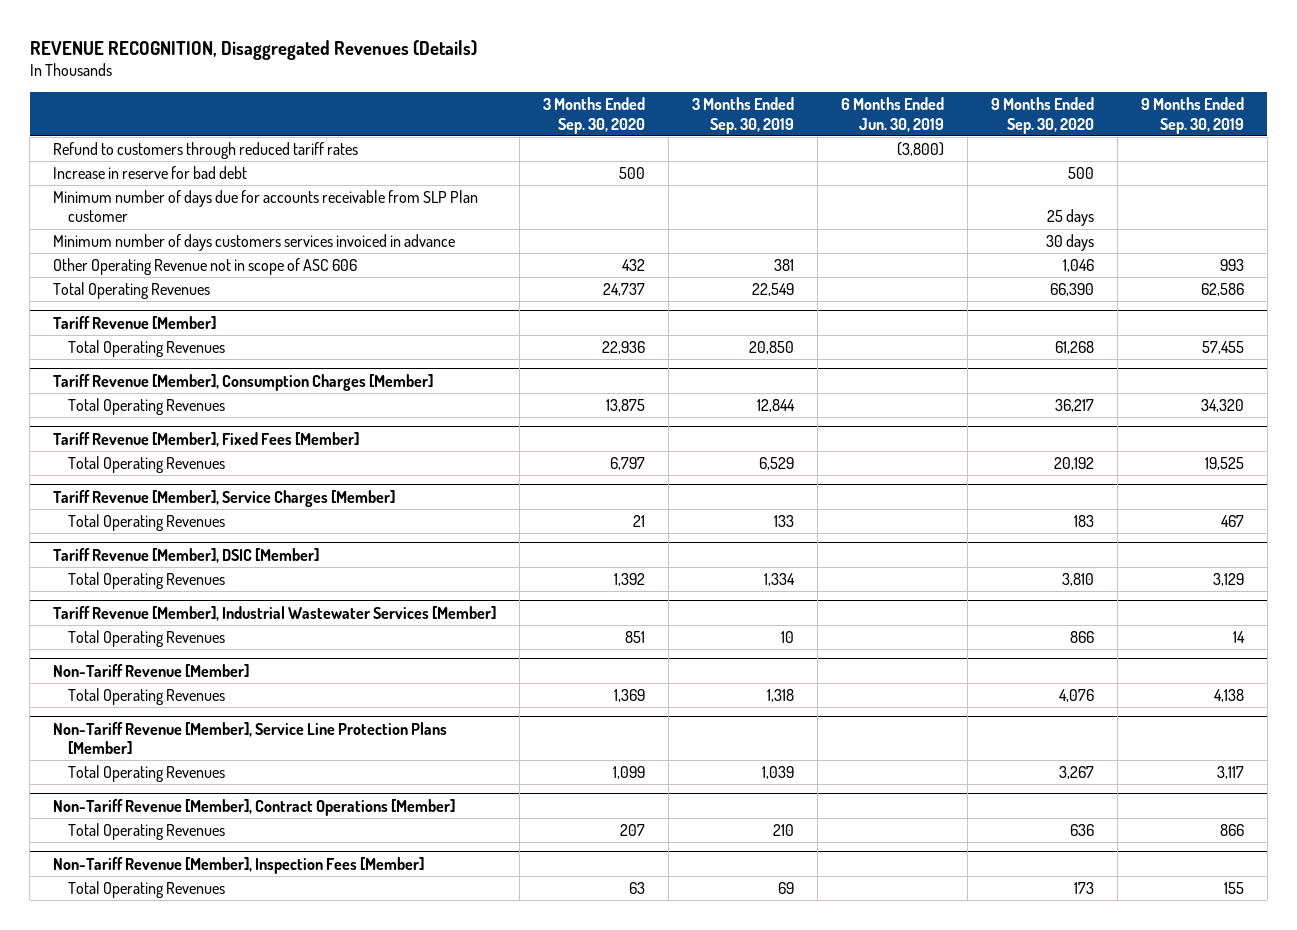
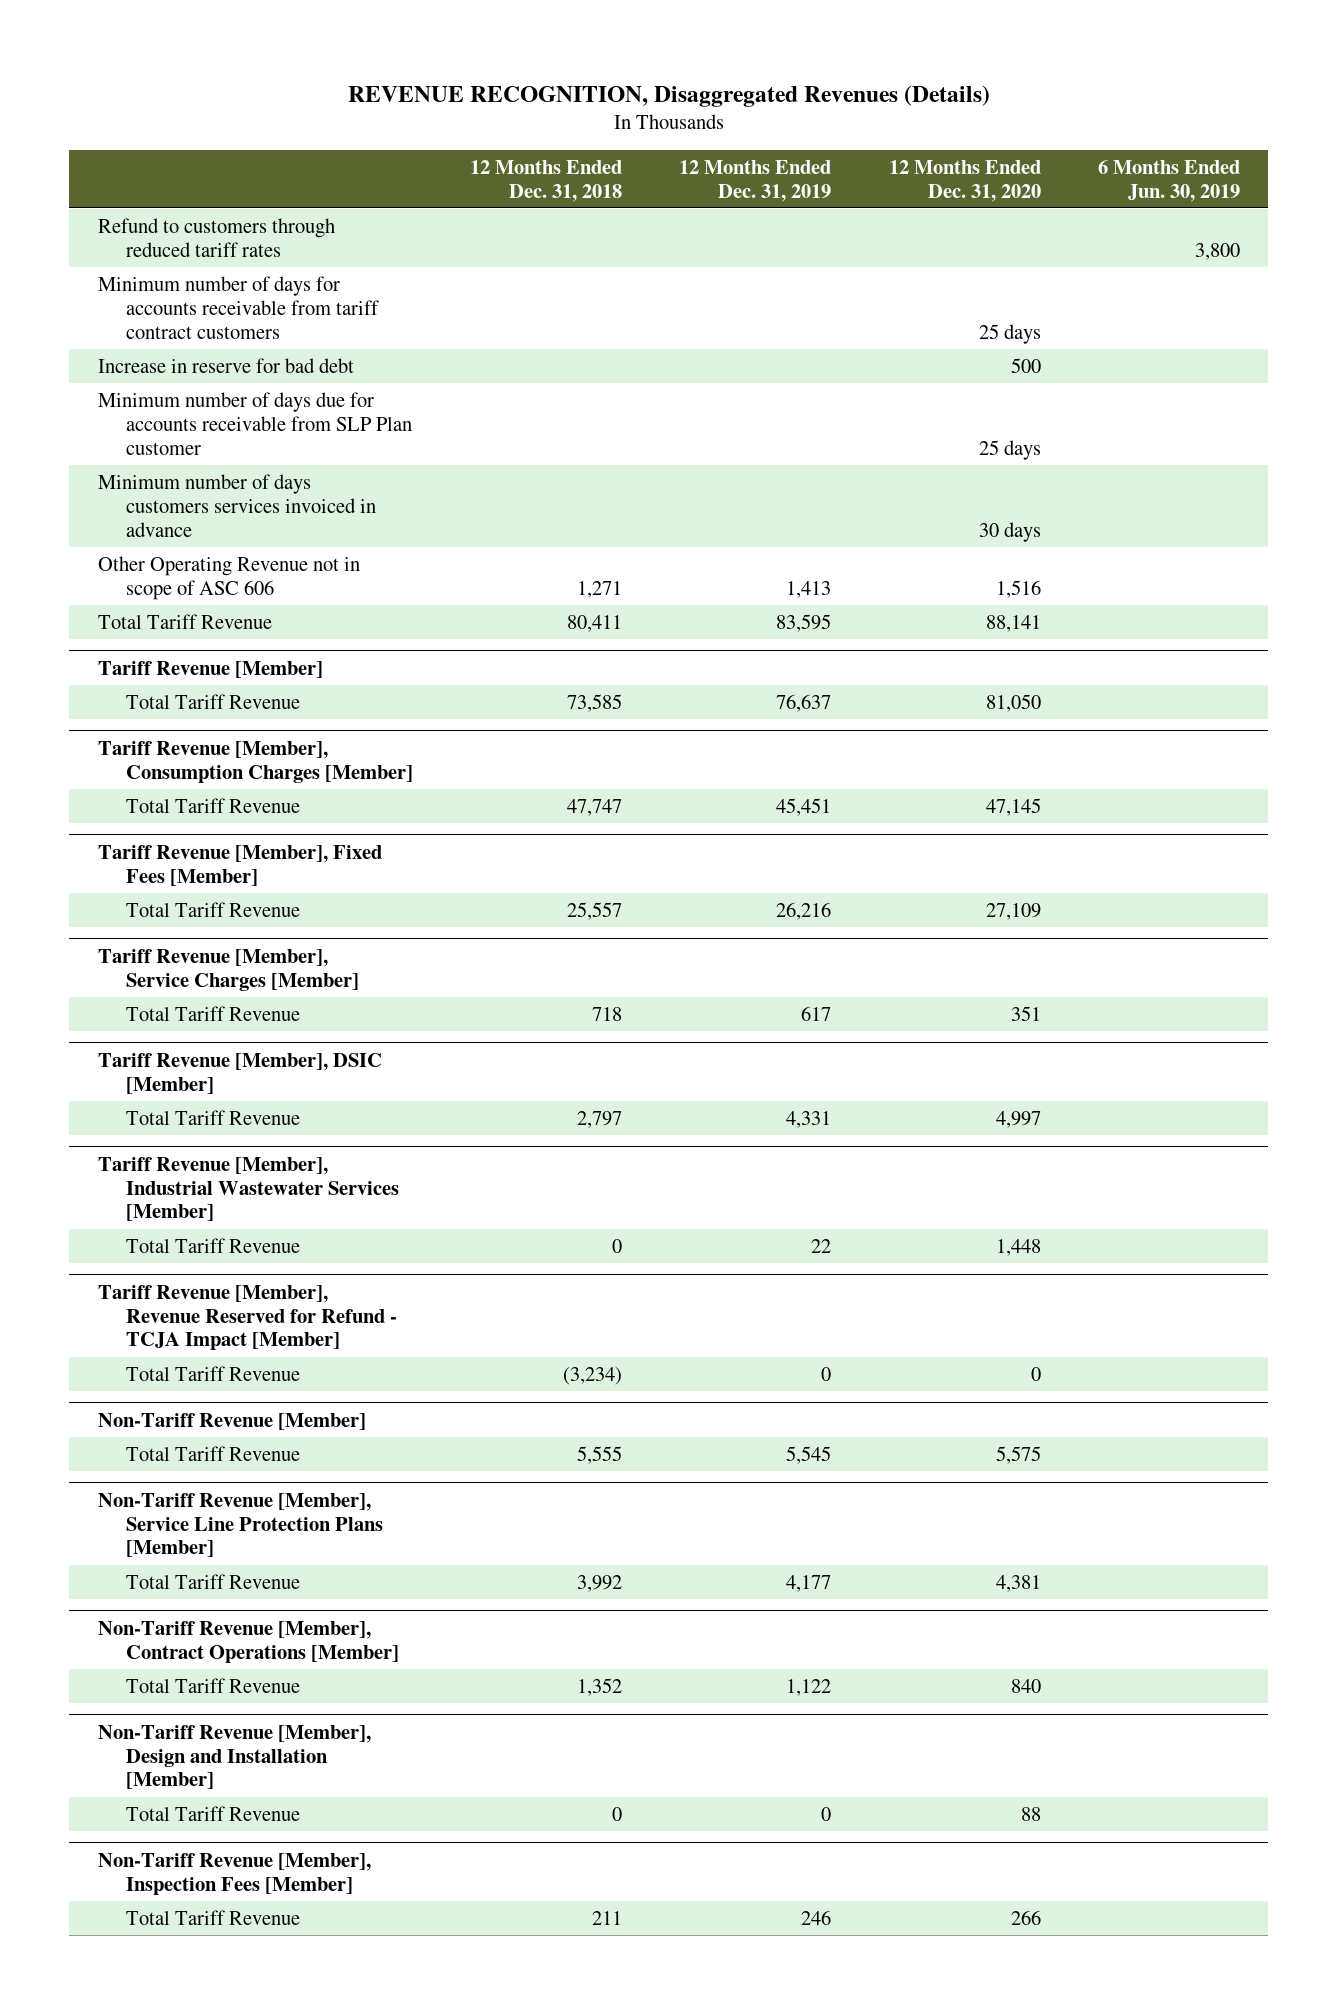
[543,97,646,134] 3 Months Ended Sep. 30, 2020 -> none
[692,97,795,134] 3 Months Ended Sep. 30, 2019 -> none
[990,97,1094,134] 9 Months Ended Sep. 30, 2020 -> none
[1140,97,1244,134] 9 Months Ended Sep. 30, 2019 -> none
none -> [470,159,623,202] 12 Months Ended Dec. 31, 2018
none -> [679,159,832,202] 12 Months Ended Dec. 31, 2019
none -> [888,159,1041,202] 12 Months Ended Dec. 31, 2020
[896,141,944,156] (3,800) -> [1194,242,1240,260] 3,800
none -> [98,275,380,339] Minimum number of days for accounts receivable from tariff contract customers
[53,281,211,299] Total Operating Revenues -> [98,613,273,629] Total Tariff Revenue
[67,339,225,357] Total Operating Revenues -> [126,693,301,709] Total Tariff Revenue
[67,397,225,415] Total Operating Revenues -> [126,797,301,813] Total Tariff Revenue
[67,455,225,473] Total Operating Revenues -> [126,901,301,917] Total Tariff Revenue
[67,513,225,531] Total Operating Revenues -> [126,1005,301,1021] Total Tariff Revenue
[67,571,225,589] Total Operating Revenues -> [126,1109,301,1125] Total Tariff Revenue
[67,629,225,647] Total Operating Revenues -> [126,1237,301,1253] Total Tariff Revenue
none -> [98,1284,398,1351] Tariff Revenue [Member], Revenue Reserved for Refund - TCJA Impact [Member]
none -> [126,1365,301,1381] Total Tariff Revenue
[67,687,225,705] Total Operating Revenues -> [126,1445,301,1461] Total Tariff Revenue
[67,764,225,782] Total Operating Revenues -> [126,1573,301,1589] Total Tariff Revenue
[67,822,225,840] Total Operating Revenues -> [126,1677,301,1693] Total Tariff Revenue
none -> [98,1724,372,1790] Non-Tariff Revenue [Member], Design and Installation [Member]
none -> [126,1805,301,1821] Total Tariff Revenue
[67,880,225,898] Total Operating Revenues -> [126,1909,301,1925] Total Tariff Revenue

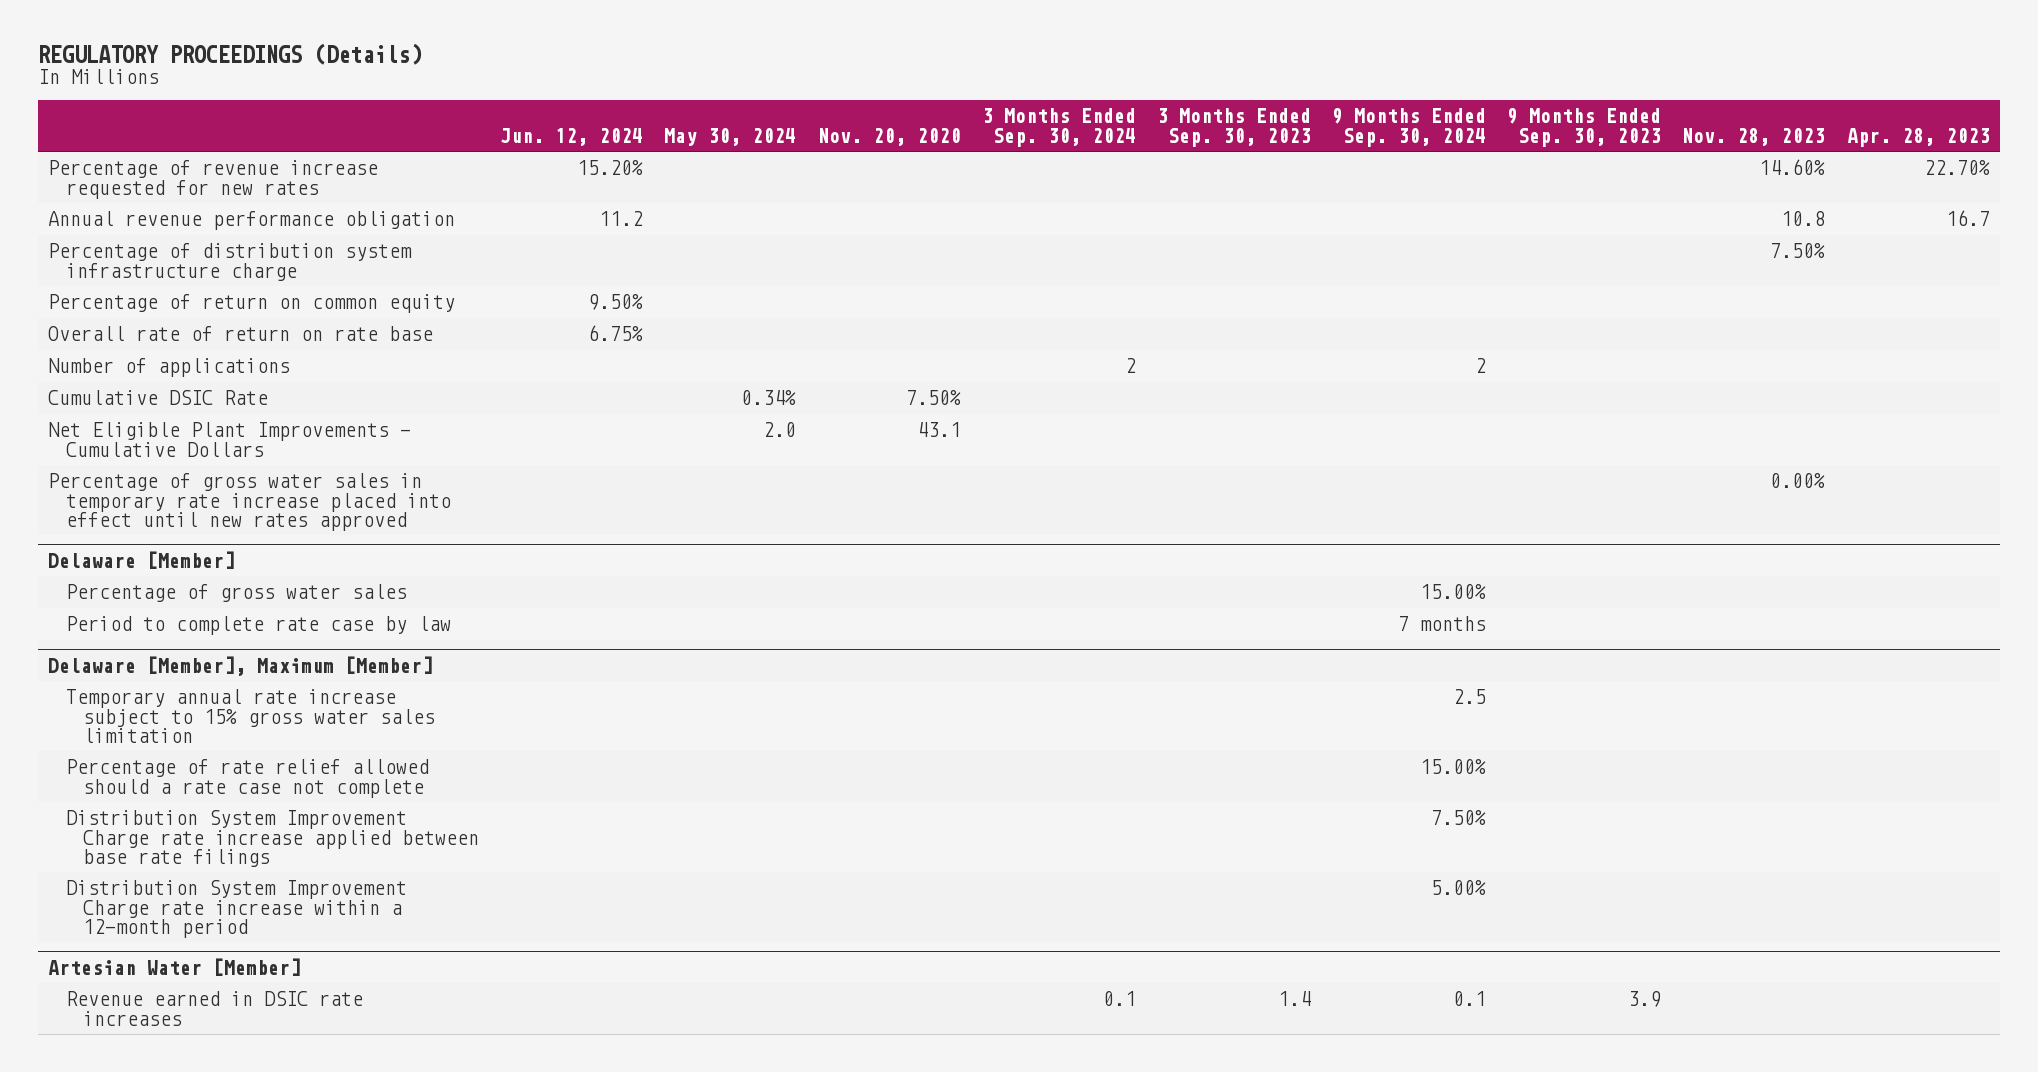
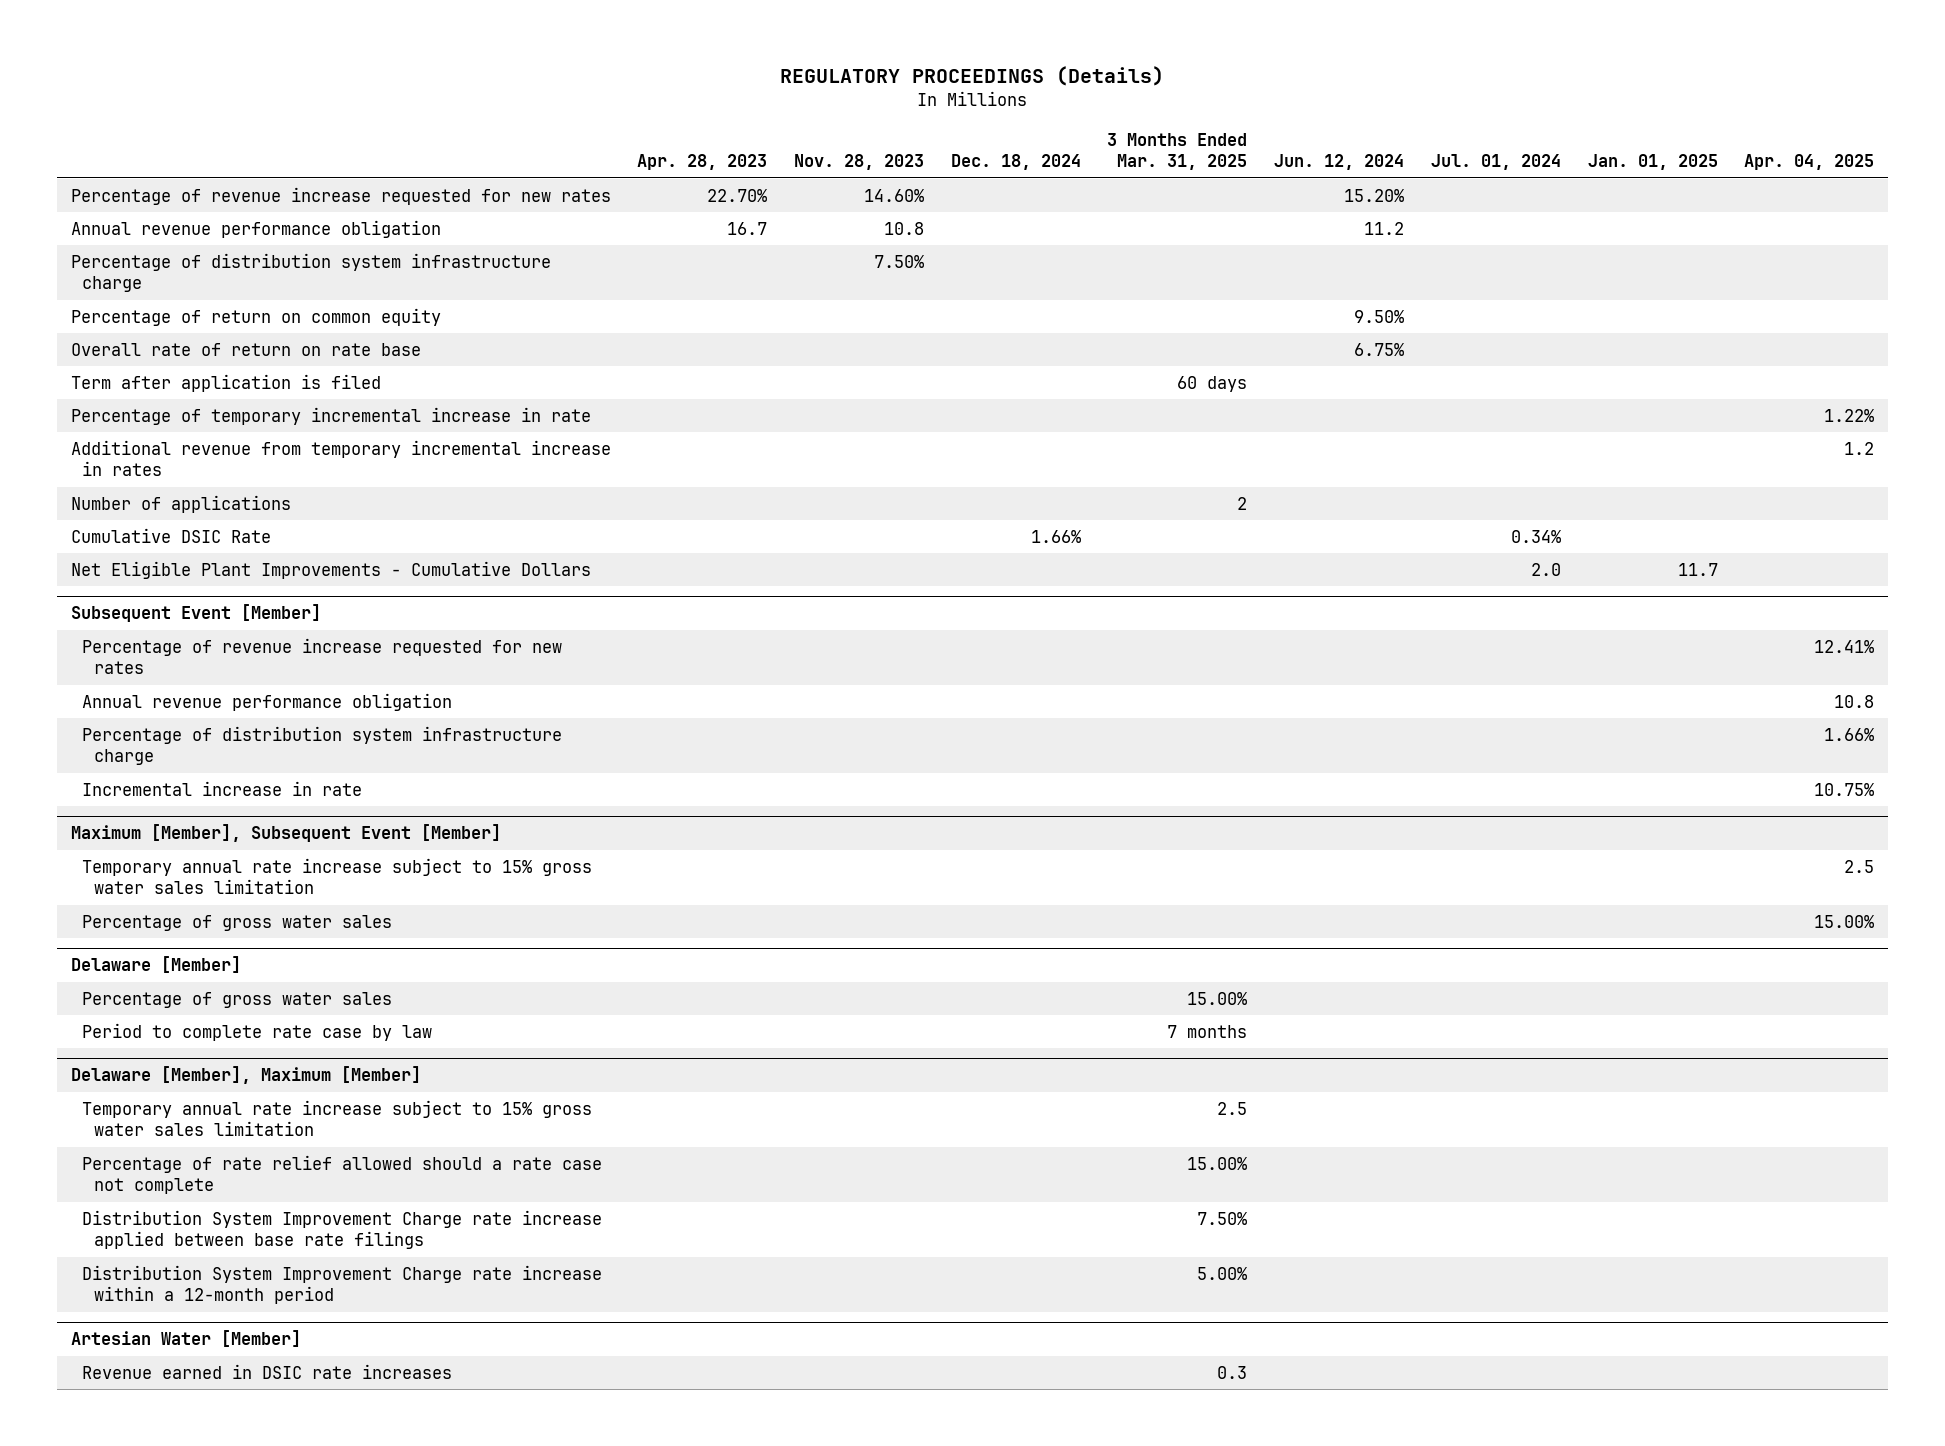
[664,127,797,146] May 30, 2024 -> none
[817,127,961,146] Nov. 20, 2020 -> none
[981,108,1136,147] 3 Months Ended Sep. 30, 2024 -> none
[1156,108,1311,147] 3 Months Ended Sep. 30, 2023 -> none
[1332,108,1487,147] 9 Months Ended Sep. 30, 2024 -> none
[1507,108,1662,147] 9 Months Ended Sep. 30, 2023 -> none
none -> [950,154,1081,171] Dec. 18, 2024
none -> [1107,133,1248,171] 3 Months Ended Mar. 31, 2025
none -> [1430,154,1561,171] Jul. 01, 2024
none -> [1587,154,1718,171] Jan. 01, 2025
none -> [1744,154,1875,171] Apr. 04, 2025
none -> [70,373,381,392] Term after application is filed
none -> [70,406,591,425] Percentage of temporary incremental increase in rate
none -> [70,439,611,476] Additional revenue from temporary incremental increase in rates
[48,473,451,531] Percentage of gross water sales in temporary rate increase placed into effect until new rates approved -> none
none -> [70,604,321,623] Subsequent Event [Member]
none -> [82,637,563,674] Percentage of revenue increase requested for new rates
none -> [82,692,453,711] Annual revenue performance obligation
none -> [82,725,563,765] Percentage of distribution system infrastructure charge
none -> [82,780,363,796] Incremental increase in rate
none -> [70,824,501,843] Maximum [Member], Subsequent Event [Member]
none -> [82,857,593,894] Temporary annual rate increase subject to 15% gross water sales limitation
none -> [82,914,393,931] Percentage of gross water sales

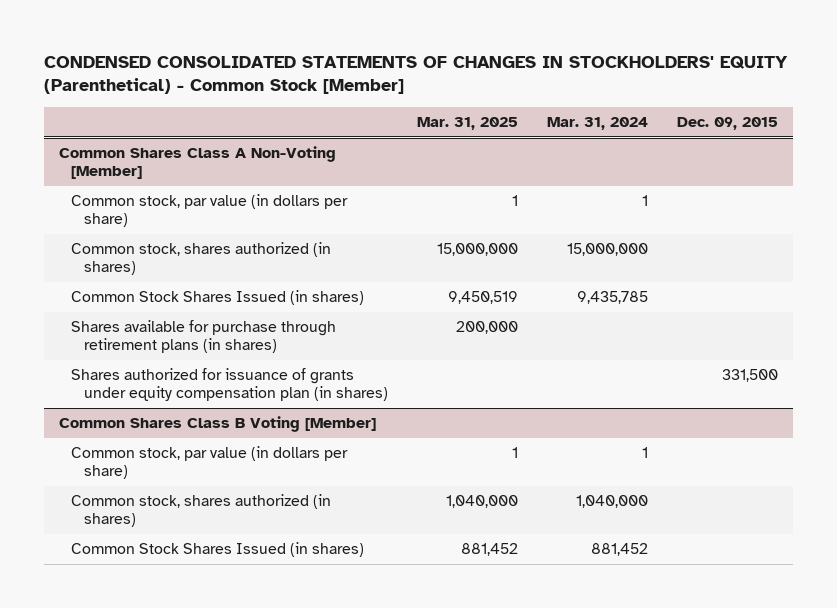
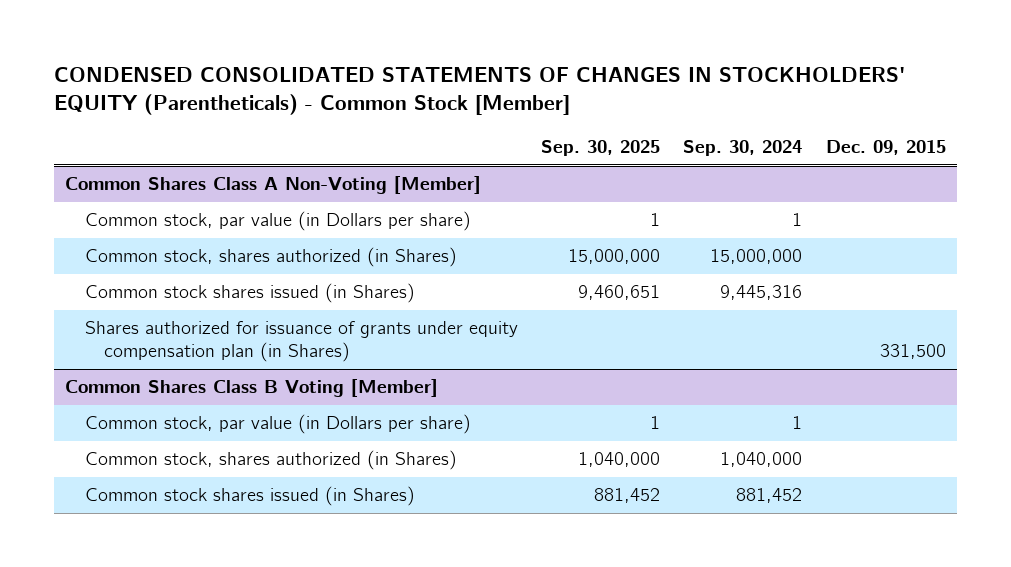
[44,55,789,95] CONDENSED CONSOLIDATED STATEMENTS OF CHANGES IN STOCKHOLDERS' EQUITY (Parenthetical) - Common Stock [Member] -> [53,67,905,116] CONDENSED CONSOLIDATED STATEMENTS OF CHANGES IN STOCKHOLDERS' EQUITY (Parentheticals) - Common Stock [Member]
[416,116,518,130] Mar. 31, 2025 -> none
[546,116,648,130] Mar. 31, 2024 -> none
none -> [540,139,660,156] Sep. 30, 2025
none -> [683,139,803,156] Sep. 30, 2024
[71,320,337,354] Shares available for purchase through retirement plans (in shares) -> none
[71,194,349,228] Common stock, par value (in dollars per share) -> [84,211,471,232] Common stock, par value (in Dollars per share)
[71,242,332,276] Common stock, shares authorized (in shares) -> [84,247,457,268] Common stock, shares authorized (in Shares)
[71,290,365,306] Common Stock Shares Issued (in shares) -> [84,283,415,304] Common stock shares issued (in Shares)
[71,368,388,402] Shares authorized for issuance of grants under equity compensation plan (in shares) -> [84,321,518,363] Shares authorized for issuance of grants under equity compensation plan (in Shares)
[71,446,349,480] Common stock, par value (in dollars per share) -> [84,414,471,435] Common stock, par value (in Dollars per share)
[71,494,332,528] Common stock, shares authorized (in shares) -> [84,450,457,471] Common stock, shares authorized (in Shares)
[71,542,365,558] Common Stock Shares Issued (in shares) -> [84,486,415,507] Common stock shares issued (in Shares)

